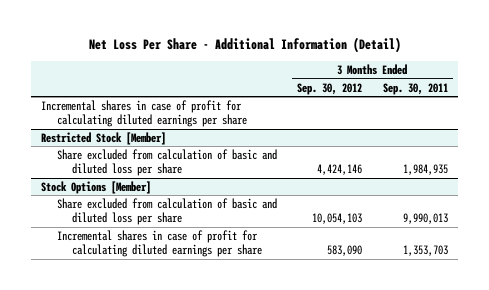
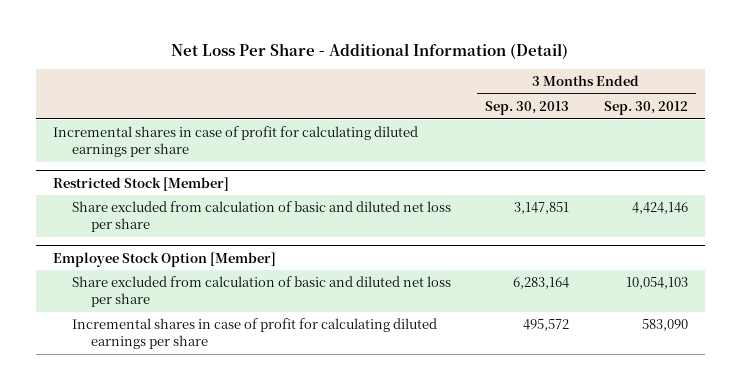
[382,82,448,95] Sep. 30, 2011 -> none
none -> [485,101,570,116] Sep. 30, 2013
[56,148,277,176] Share excluded from calculation of basic and diluted loss per share -> [71,201,451,232] Share excluded from calculation of basic and diluted net loss per share
[41,180,152,194] Stock Options [Member] -> [53,251,277,267] Employee Stock Option [Member]
[56,197,277,225] Share excluded from calculation of basic and diluted loss per share -> [71,276,451,307] Share excluded from calculation of basic and diluted net loss per share

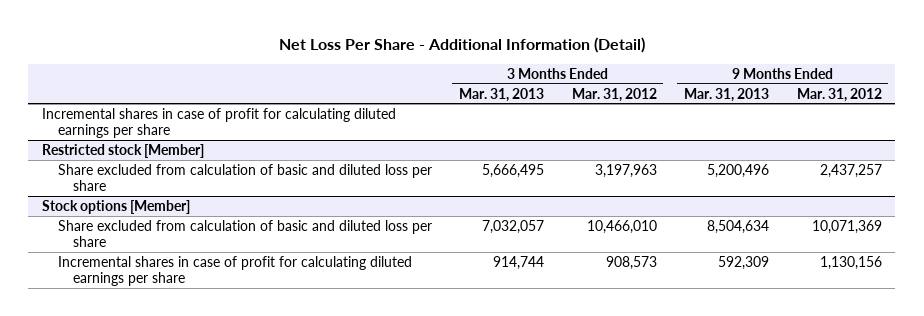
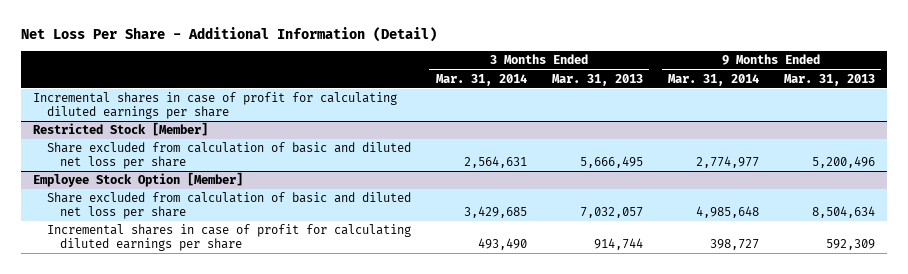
[571,87,657,102] Mar. 31, 2012 -> none
[796,87,882,102] Mar. 31, 2012 -> none
none -> [435,73,527,86] Mar. 31, 2014
none -> [667,73,759,86] Mar. 31, 2014
[42,143,205,158] Restricted stock [Member] -> [33,122,209,137] Restricted Stock [Member]
[57,163,432,192] Share excluded from calculation of basic and diluted loss per share -> [46,142,411,170] Share excluded from calculation of basic and diluted net loss per share
[42,199,191,214] Stock options [Member] -> [33,172,244,188] Employee Stock Option [Member]
[57,219,432,248] Share excluded from calculation of basic and diluted loss per share -> [46,192,411,220] Share excluded from calculation of basic and diluted net loss per share

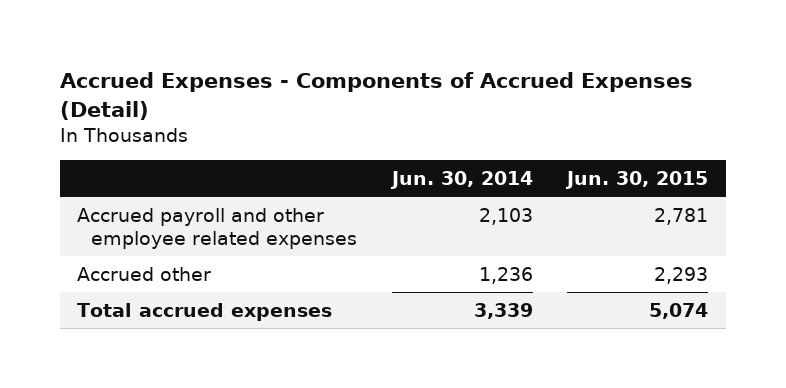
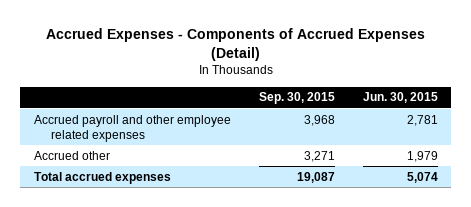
[389,170,533,189] Jun. 30, 2014 -> none
none -> [258,92,335,105] Sep. 30, 2015
[654,266,709,284] 2,293 -> [406,150,438,162] 1,979

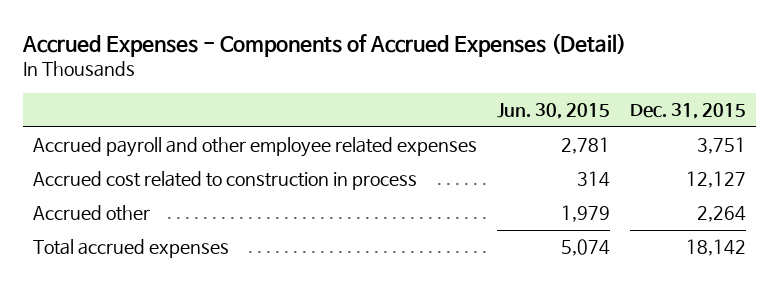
[258,92,335,105] Sep. 30, 2015 -> none
none -> [629,103,746,120] Dec. 31, 2015
none -> [33,171,418,191] Accrued cost related to construction in process

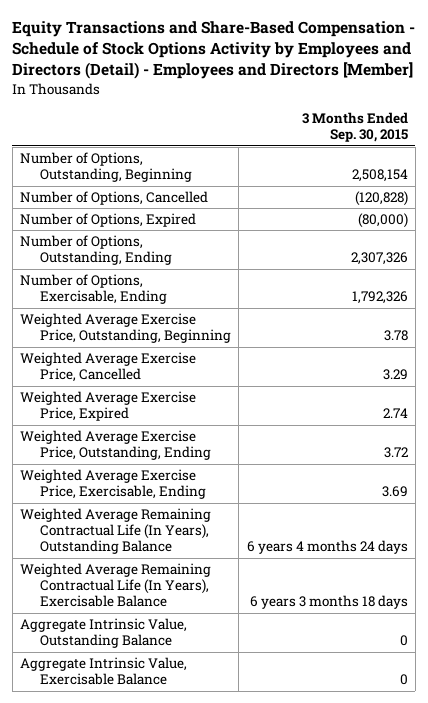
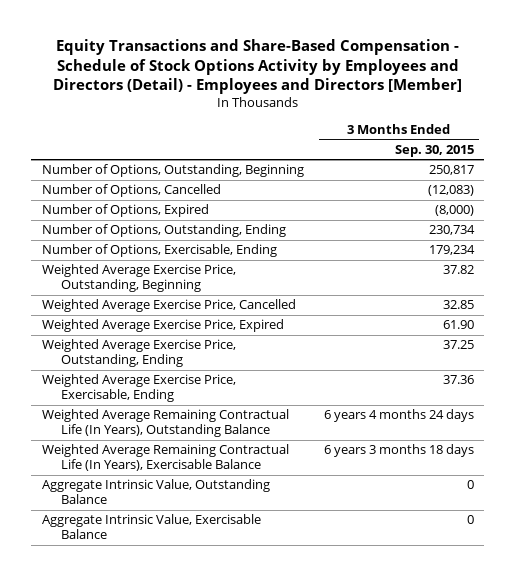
[351,169,408,183] 2,508,154 -> [429,165,475,176] 250,817
[354,191,408,207] (120,828) -> [428,185,475,197] (12,083)
[357,213,408,229] (80,000) -> [435,205,475,217] (8,000)
[350,252,408,266] 2,307,326 -> [429,225,476,236] 230,734
[351,291,408,305] 1,792,326 -> [429,245,476,256] 179,234
[383,330,408,342] 3.78 -> [443,265,475,275] 37.82
[382,369,408,381] 3.29 -> [443,300,475,310] 32.85
[382,408,408,419] 2.74 -> [443,320,475,330] 61.90
[383,447,408,459] 3.72 -> [443,340,475,350] 37.25
[381,486,408,498] 3.69 -> [443,375,475,385] 37.36

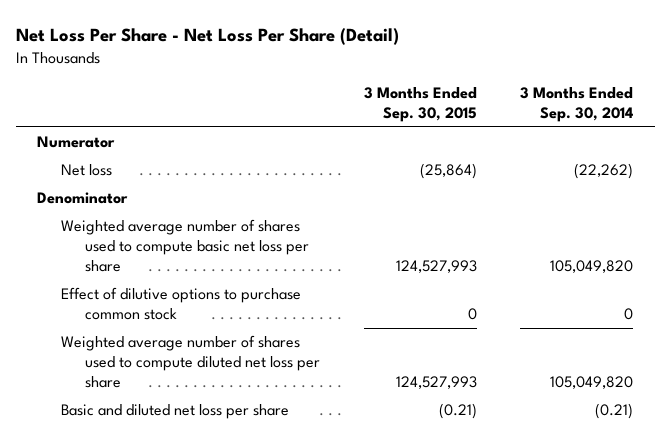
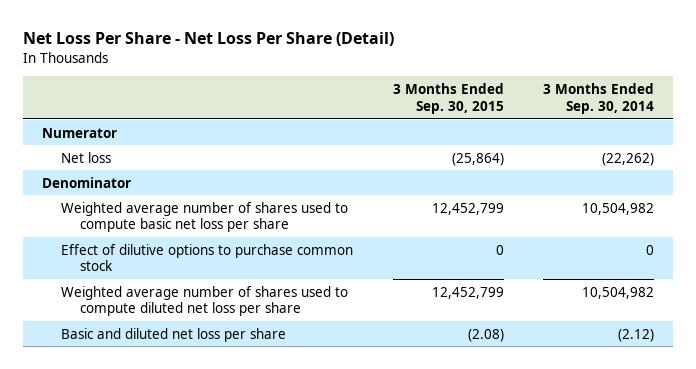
[395,260,477,274] 124,527,993 -> [431,202,504,215] 12,452,799
[550,260,634,274] 105,049,820 -> [581,202,654,215] 10,504,982
[395,376,477,390] 124,527,993 -> [431,286,504,299] 12,452,799
[550,376,634,390] 105,049,820 -> [581,286,654,299] 10,504,982
[438,403,477,420] (0.21) -> [467,328,504,342] (2.08)
[595,403,634,420] (0.21) -> [617,328,654,342] (2.12)

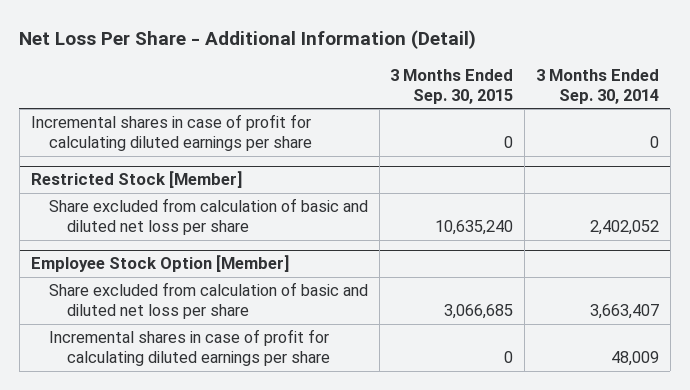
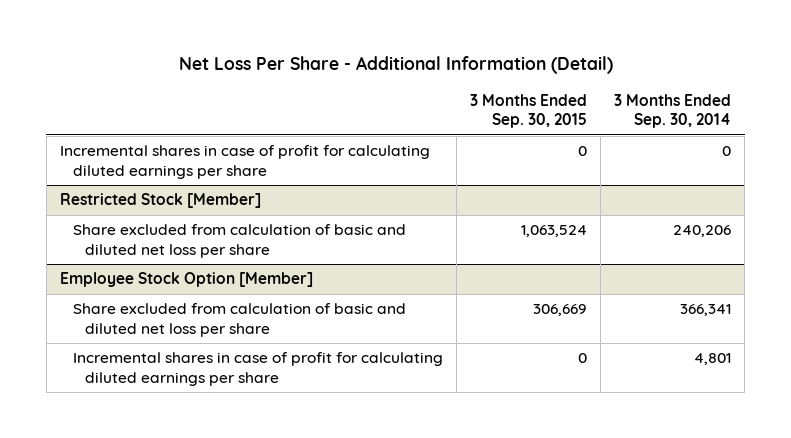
[435,220,514,236] 10,635,240 -> [520,225,587,238] 1,063,524
[590,220,660,236] 2,402,052 -> [673,225,732,238] 240,206
[444,304,514,320] 3,066,685 -> [532,304,587,317] 306,669
[590,304,660,320] 3,663,407 -> [680,304,732,317] 366,341
[611,351,660,367] 48,009 -> [694,353,732,366] 4,801

